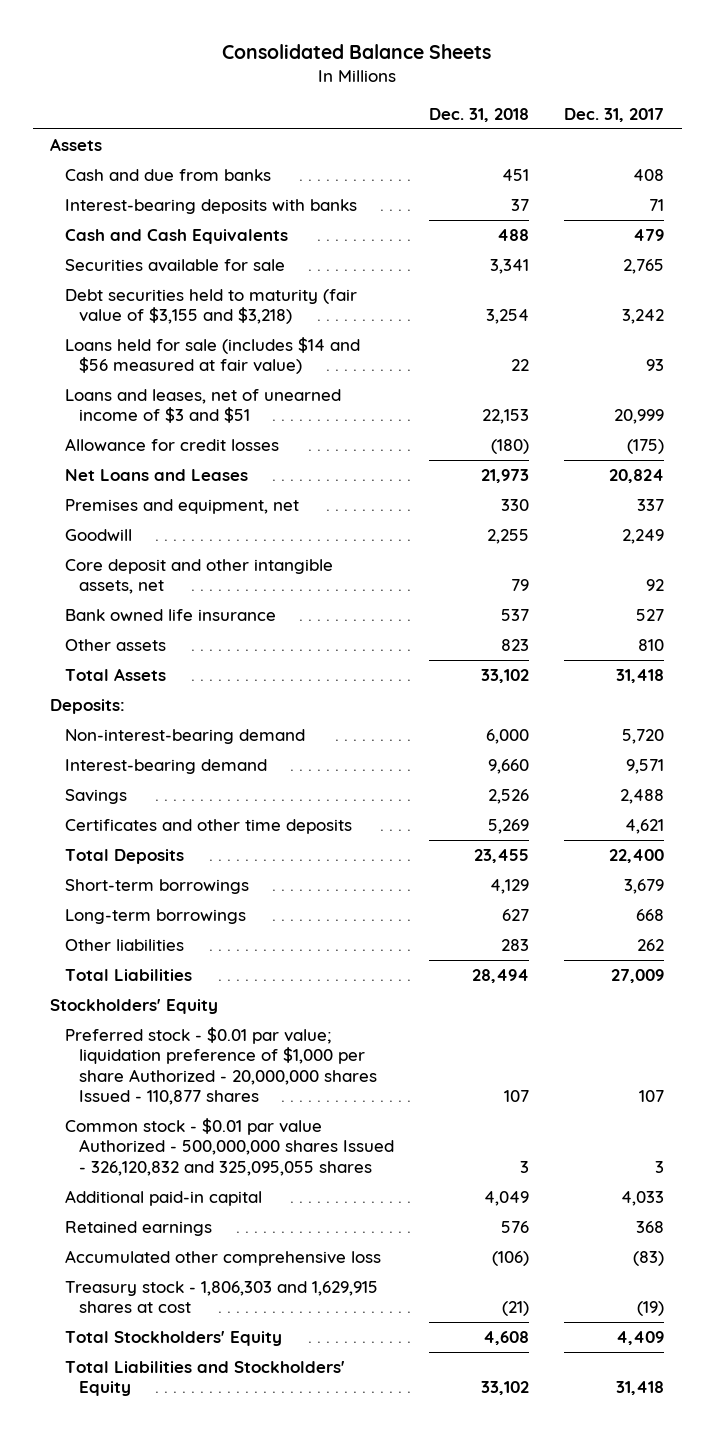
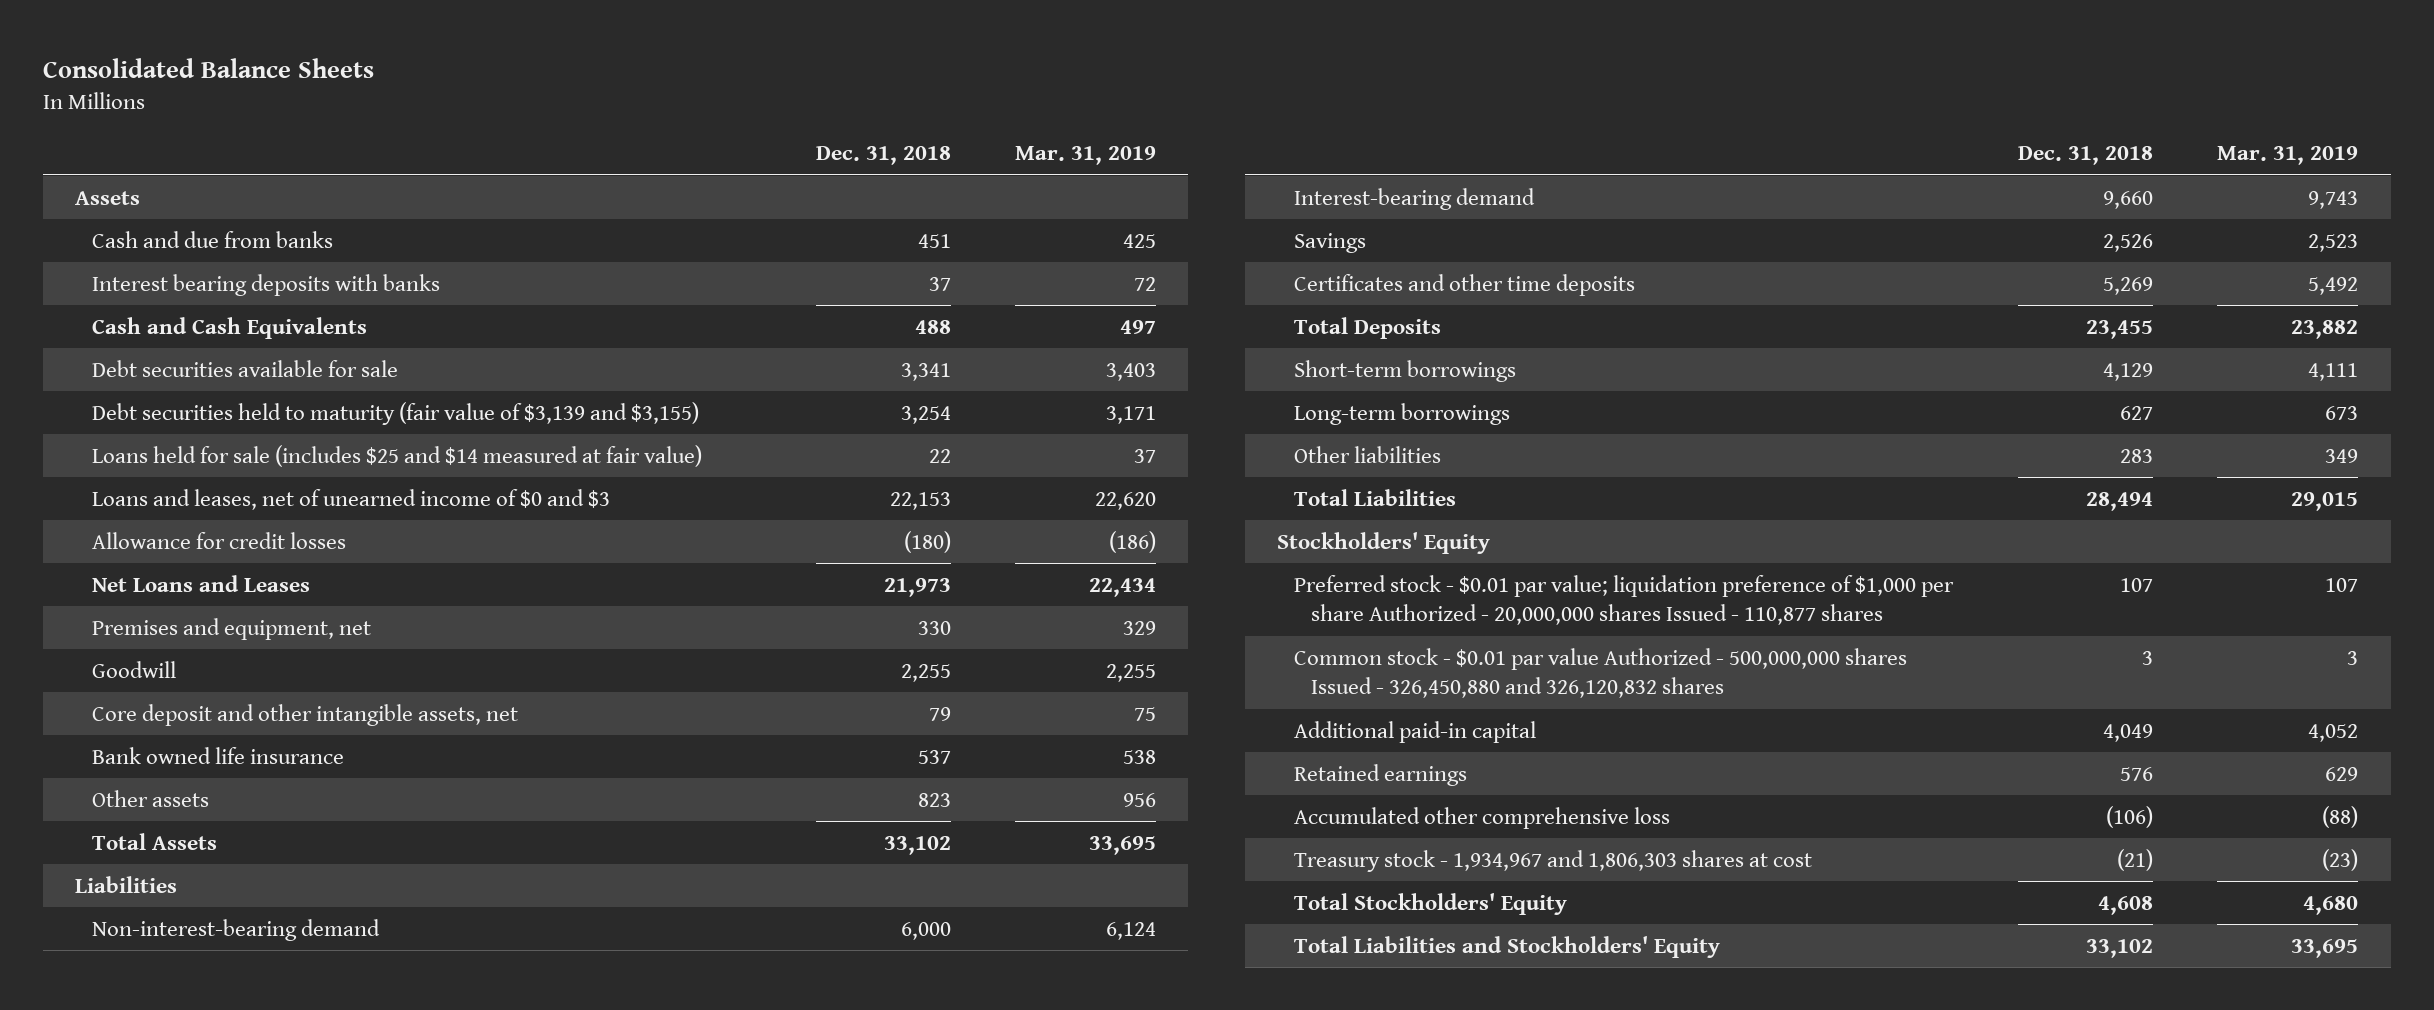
[564,107,665,122] Dec. 31, 2017 -> none
none -> [1015,146,1157,166] Mar. 31, 2019
[64,198,357,214] Interest-bearing deposits with banks -> [91,273,440,296] Interest bearing deposits with banks
[64,258,285,272] Securities available for sale -> [91,359,398,377] Debt securities available for sale
[64,288,357,325] Debt securities held to maturity (fair value of $3,155 and $3,218) -> [91,401,699,425] Debt securities held to maturity (fair value of $3,139 and $3,155)
[64,336,360,375] Loans held for sale (includes $14 and $56 measured at fair value) -> [91,444,702,467] Loans held for sale (includes $25 and $14 measured at fair value)
[64,388,341,424] Loans and leases, net of unearned income of $3 and $51 -> [91,488,610,510] Loans and leases, net of unearned income of $0 and $3
[50,698,126,714] Deposits: -> none
none -> [75,875,178,893] Liabilities
[64,1117,394,1176] Common stock - $0.01 par value Authorized - 500,000,000 shares Issued - 326,120,832 and 325,095,055 shares -> [1294,647,1908,699] Common stock - $0.01 par value Authorized - 500,000,000 shares Issued - 326,450,880 and 326,120,832 shares
[64,1280,378,1314] Treasury stock - 1,806,303 and 1,629,915 shares at cost -> [1294,849,1813,872] Treasury stock - 1,934,967 and 1,806,303 shares at cost

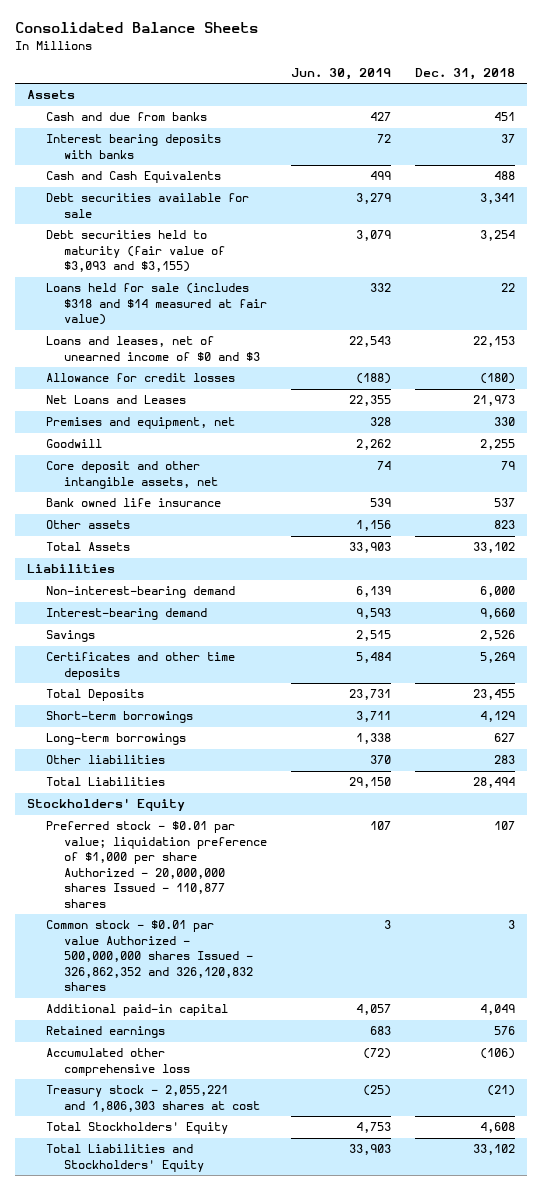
[1015,146,1157,166] Mar. 31, 2019 -> none
none -> [291,68,392,81] Jun. 30, 2019
[91,401,699,425] Debt securities held to maturity (fair value of $3,139 and $3,155) -> [45,230,226,273] Debt securities held to maturity (fair value of $3,093 and $3,155)
[91,444,702,467] Loans held for sale (includes $25 and $14 measured at fair value) -> [45,283,268,326] Loans held for sale (includes $318 and $14 measured at fair value)
[1294,647,1908,699] Common stock - $0.01 par value Authorized - 500,000,000 shares Issued - 326,450,880 and 326,120,832 shares -> [45,920,254,992] Common stock - $0.01 par value Authorized - 500,000,000 shares Issued - 326,862,352 and 326,120,832 shares
[1294,849,1813,872] Treasury stock - 1,934,967 and 1,806,303 shares at cost -> [45,1085,261,1112] Treasury stock - 2,055,221 and 1,806,303 shares at cost

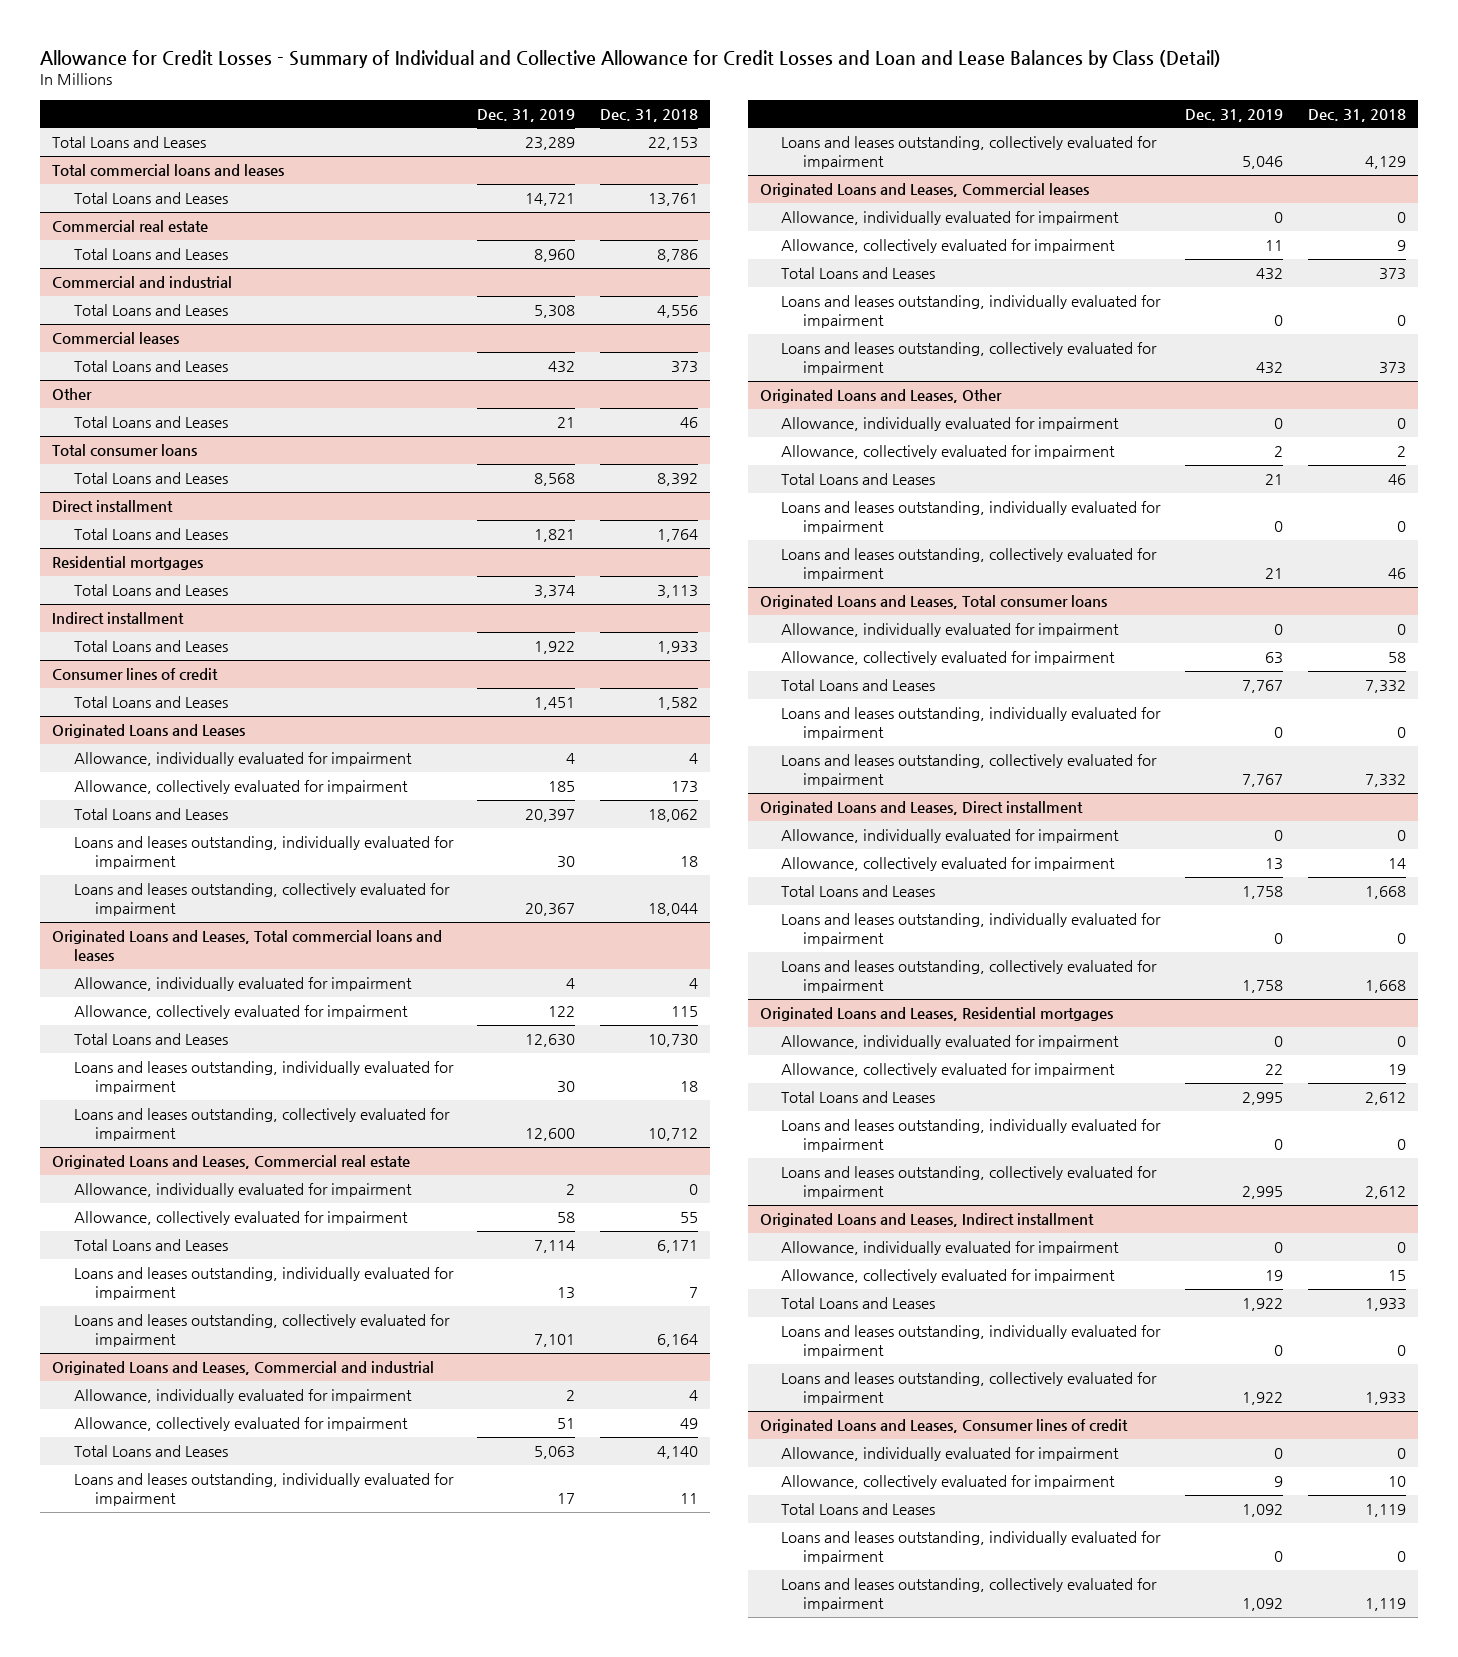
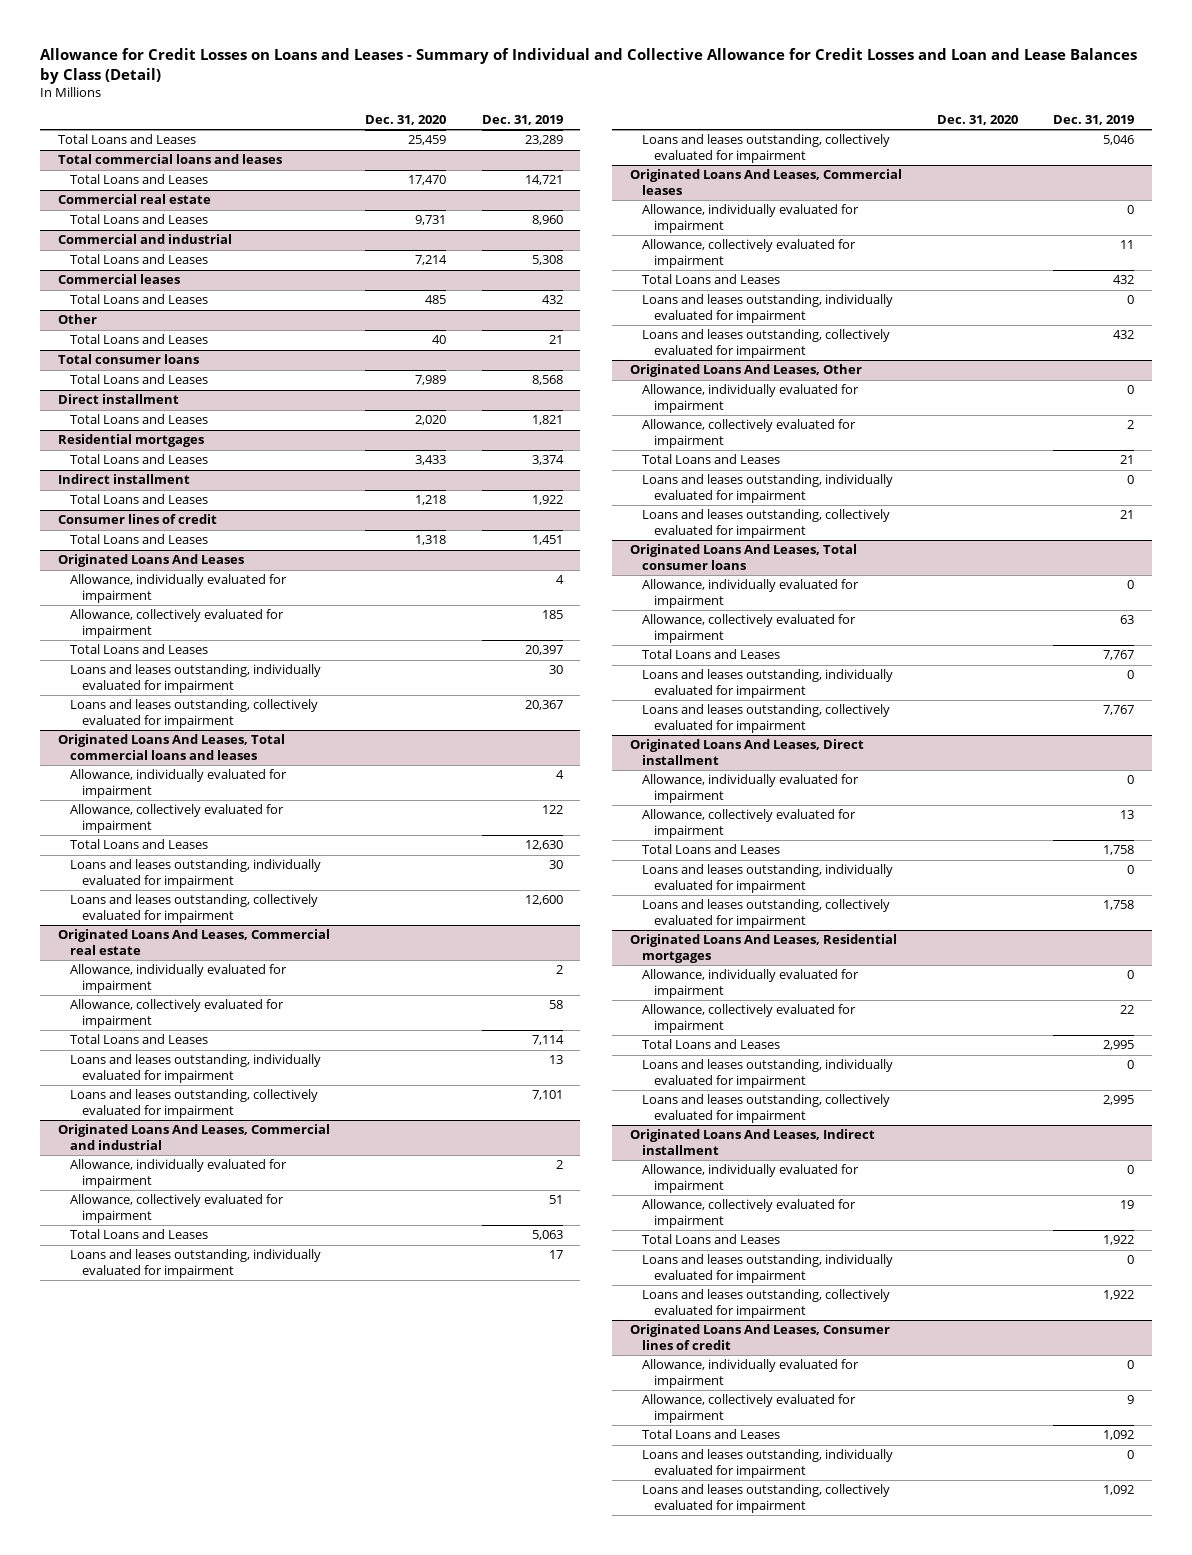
[40,49,1222,68] Allowance for Credit Losses - Summary of Individual and Collective Allowance for Credit Losses and Loan and Lease Balances by Class (Detail) -> [40,47,1138,84] Allowance for Credit Losses on Loans and Leases - Summary of Individual and Collective Allowance for Credit Losses and Loan and Lease Balances by Class (Detail)
[599,108,698,122] Dec. 31, 2018 -> none
none -> [365,114,447,125] Dec. 31, 2020
[52,724,246,739] Originated Loans and Leases -> [57,554,244,568] Originated Loans And Leases
[52,930,443,962] Originated Loans and Leases, Total commercial loans and leases -> [57,734,285,760] Originated Loans And Leases, Total commercial loans and leases
[52,1155,411,1170] Originated Loans and Leases, Commercial real estate -> [57,929,330,955] Originated Loans And Leases, Commercial real estate
[52,1361,435,1376] Originated Loans and Leases, Commercial and industrial -> [57,1124,330,1150] Originated Loans And Leases, Commercial and industrial
[760,183,1090,198] Originated Loans and Leases, Commercial leases -> [629,169,902,195] Originated Loans And Leases, Commercial leases
[760,389,1003,404] Originated Loans and Leases, Other -> [629,364,862,378] Originated Loans And Leases, Other
[760,595,1108,610] Originated Loans and Leases, Total consumer loans -> [629,544,857,570] Originated Loans And Leases, Total consumer loans
[760,801,1084,816] Originated Loans and Leases, Direct installment -> [629,739,864,765] Originated Loans And Leases, Direct installment
[760,1007,1114,1022] Originated Loans and Leases, Residential mortgages -> [629,934,897,963] Originated Loans And Leases, Residential mortgages
[760,1213,1095,1228] Originated Loans and Leases, Indirect installment -> [629,1129,875,1155] Originated Loans And Leases, Indirect installment
[760,1419,1129,1434] Originated Loans and Leases, Consumer lines of credit -> [629,1324,890,1350] Originated Loans And Leases, Consumer lines of credit

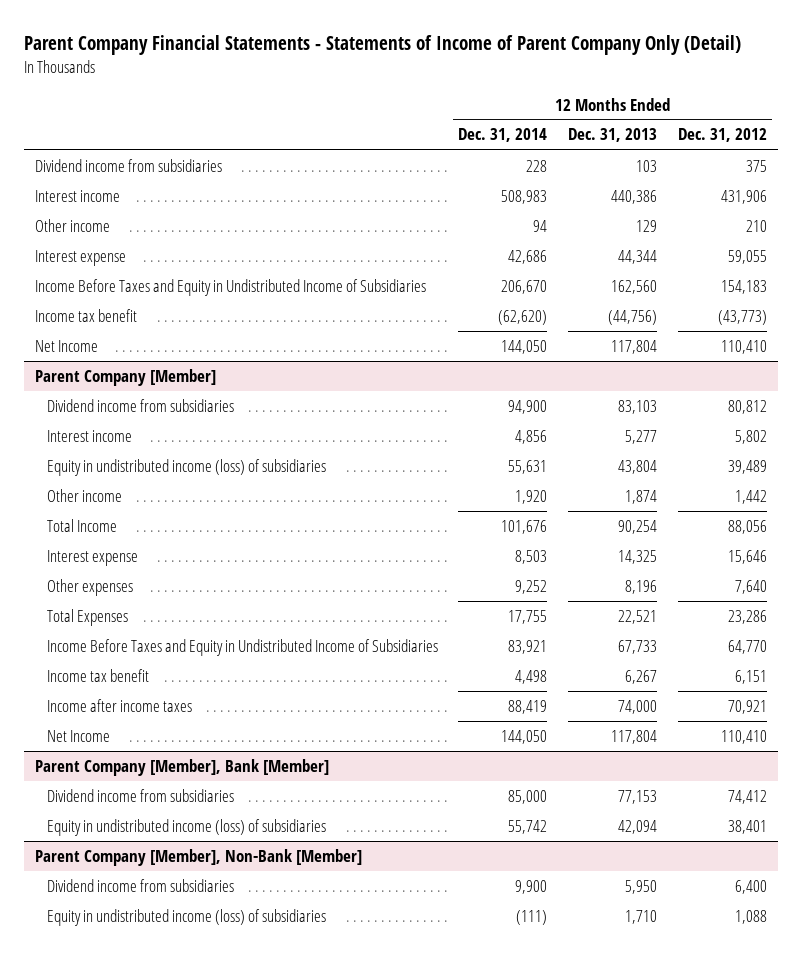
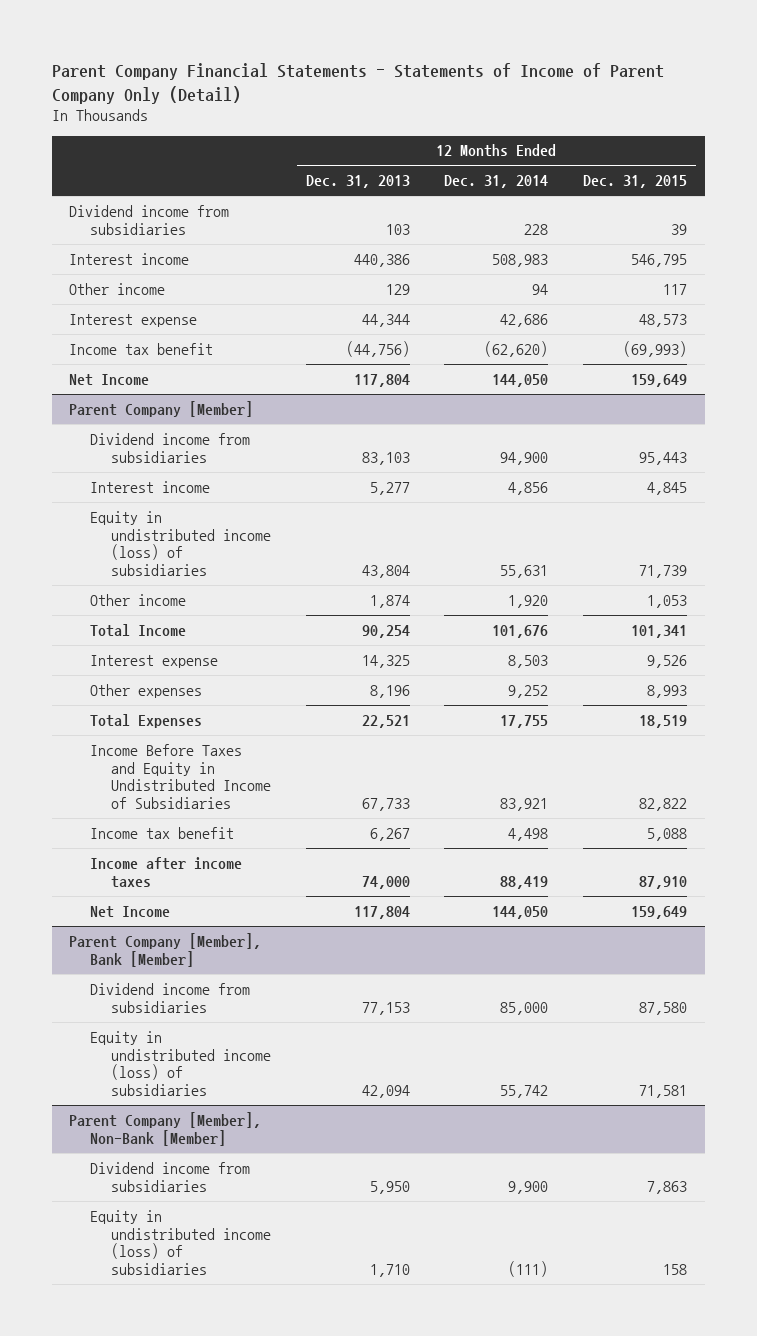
[678,128,768,143] Dec. 31, 2012 -> none
none -> [583,175,688,189] Dec. 31, 2015
[34,278,426,296] Income Before Taxes and Equity in Undistributed Income of Subsidiaries -> none

